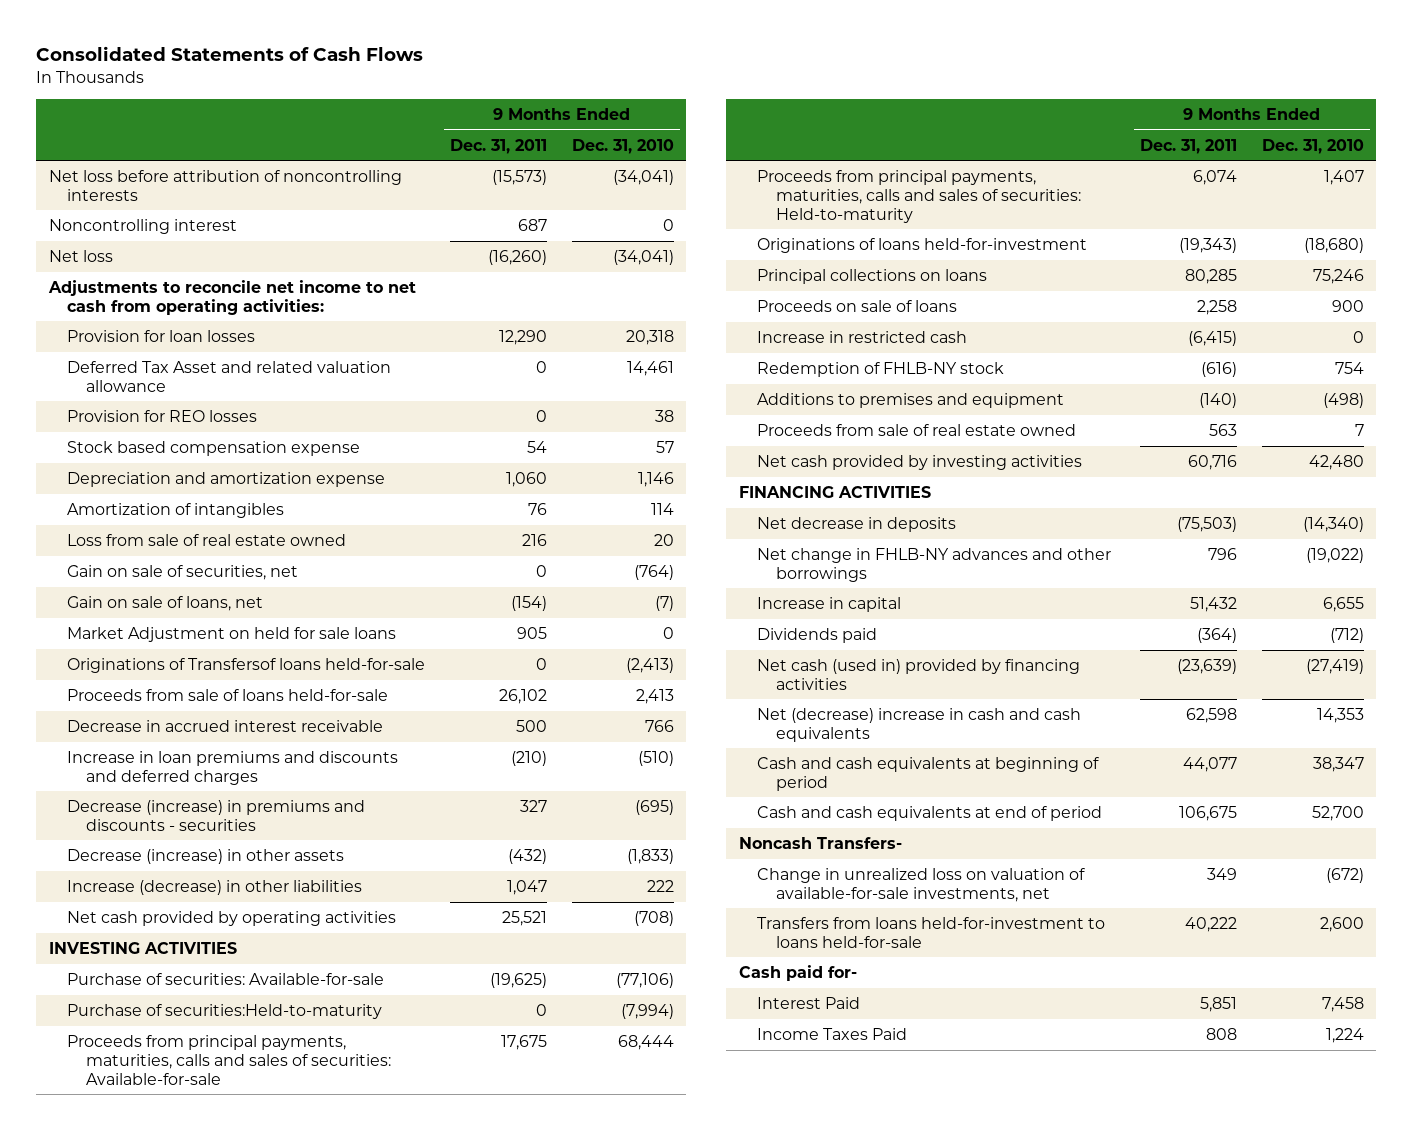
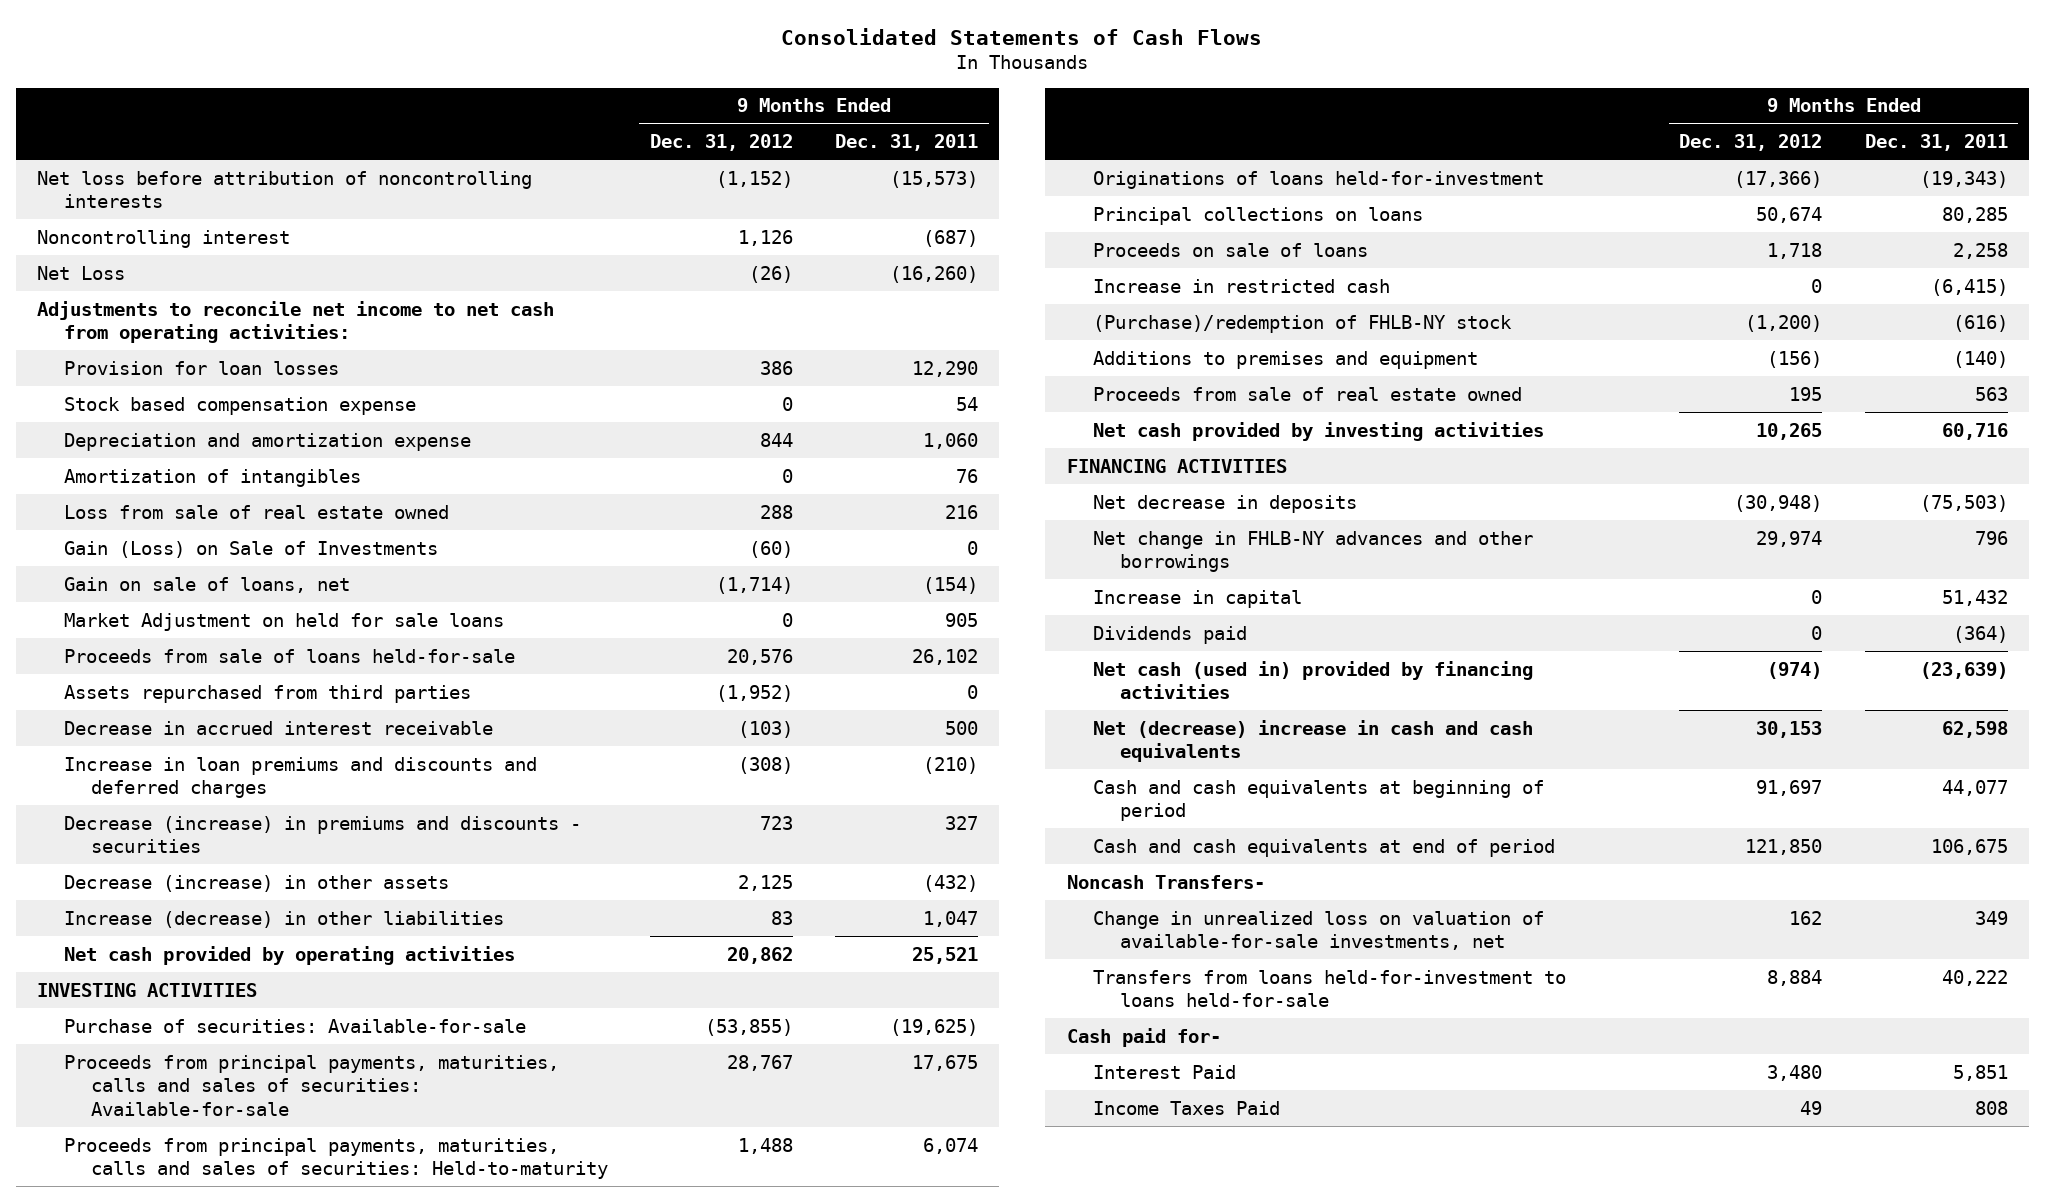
[571,138,674,154] Dec. 31, 2010 -> none
none -> [650,134,794,152] Dec. 31, 2012
[517,218,547,231] 687 -> [923,229,979,247] (687)
[48,249,113,262] Net loss -> [37,265,126,280] Net Loss
[67,360,392,392] Deferred Tax Asset and related valuation allowance -> none
[67,409,258,422] Provision for REO losses -> none
[67,564,299,580] Gain on sale of securities, net -> [63,540,438,558] Gain (Loss) on Sale of Investments
[67,657,426,673] Originations of Transfersof loans held-for-sale -> none
none -> [63,684,471,703] Assets repurchased from third parties
[67,1003,383,1019] Purchase of securities:Held-to-maturity -> none
[757,361,1005,377] Redemption of FHLB-NY stock -> [1093,314,1513,333] (Purchase)/redemption of FHLB-NY stock

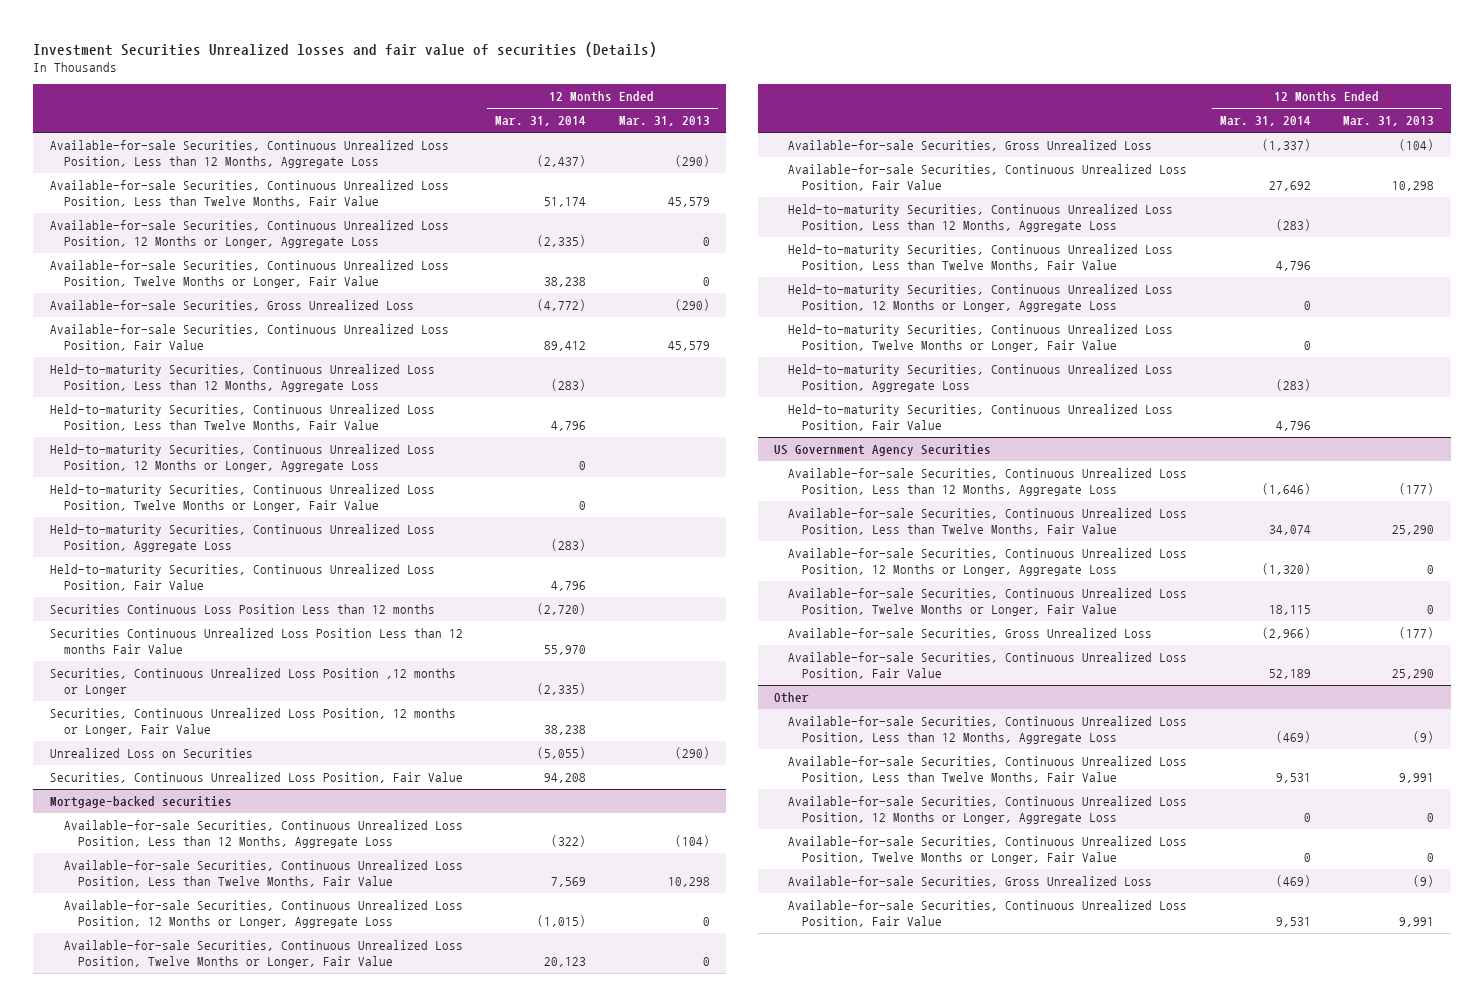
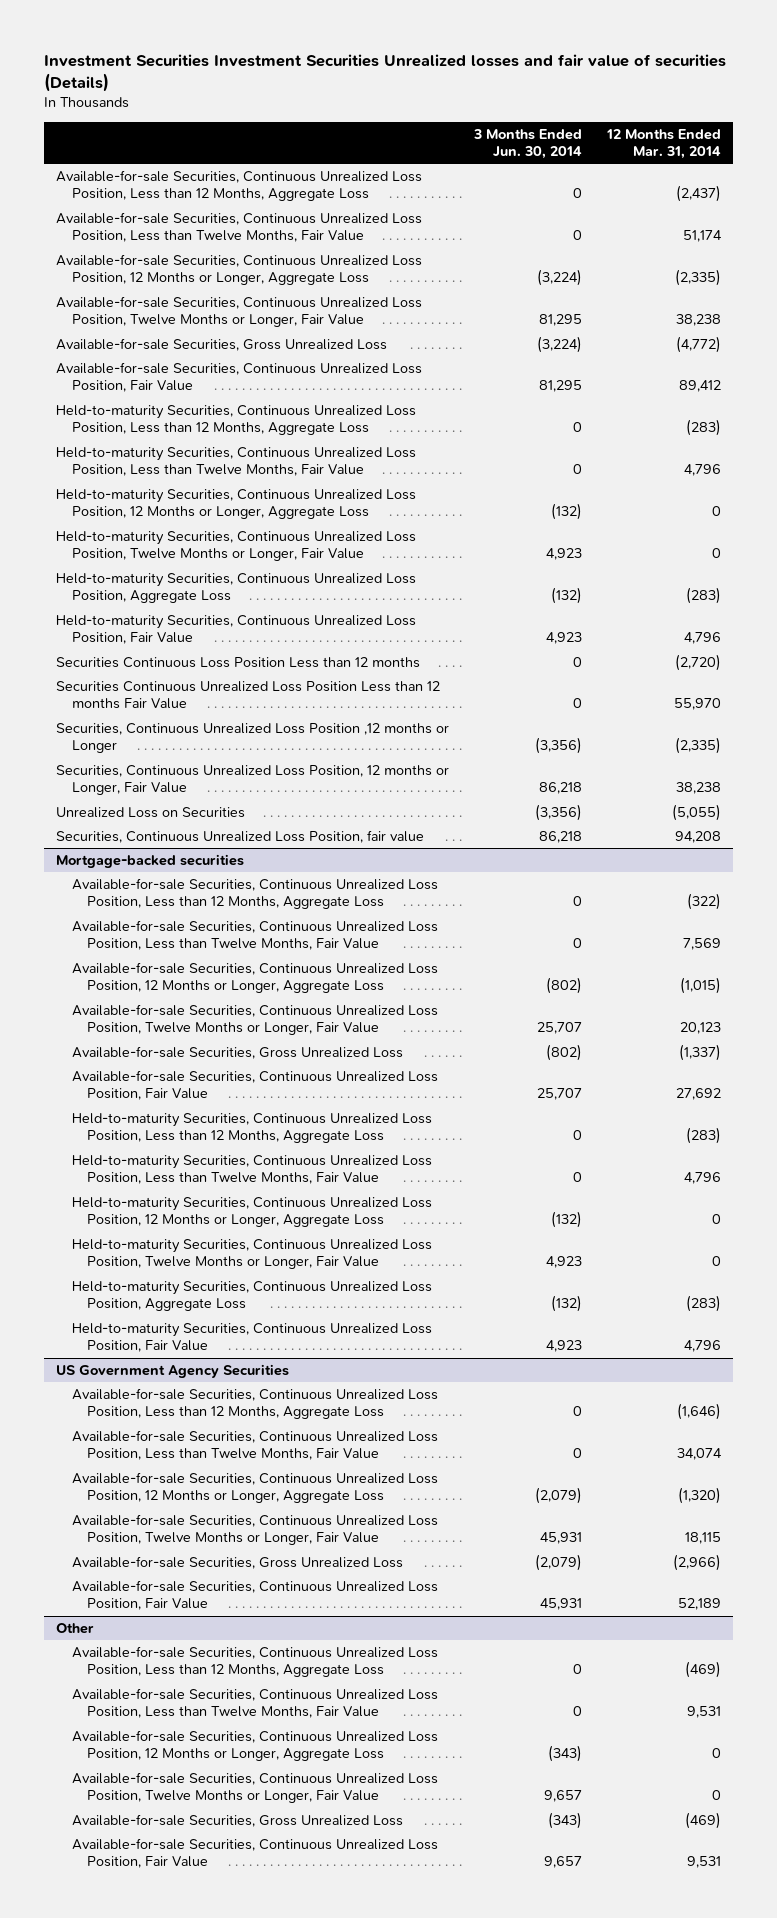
[33,41,658,57] Investment Securities Unrealized losses and fair value of securities (Details) -> [43,53,726,93] Investment Securities Investment Securities Unrealized losses and fair value of securities (Details)
[618,116,710,127] Mar. 31, 2013 -> none
none -> [472,128,582,160] 3 Months Ended Jun. 30, 2014
[49,772,463,784] Securities, Continuous Unrealized Loss Position, Fair Value -> [56,829,425,843] Securities, Continuous Unrealized Loss Position, fair value

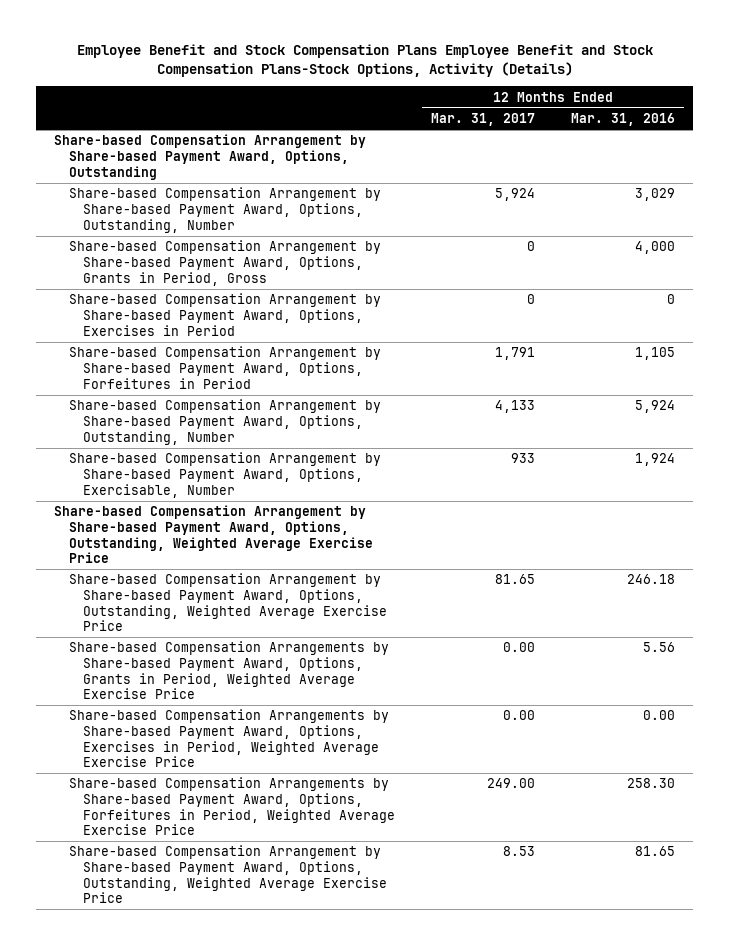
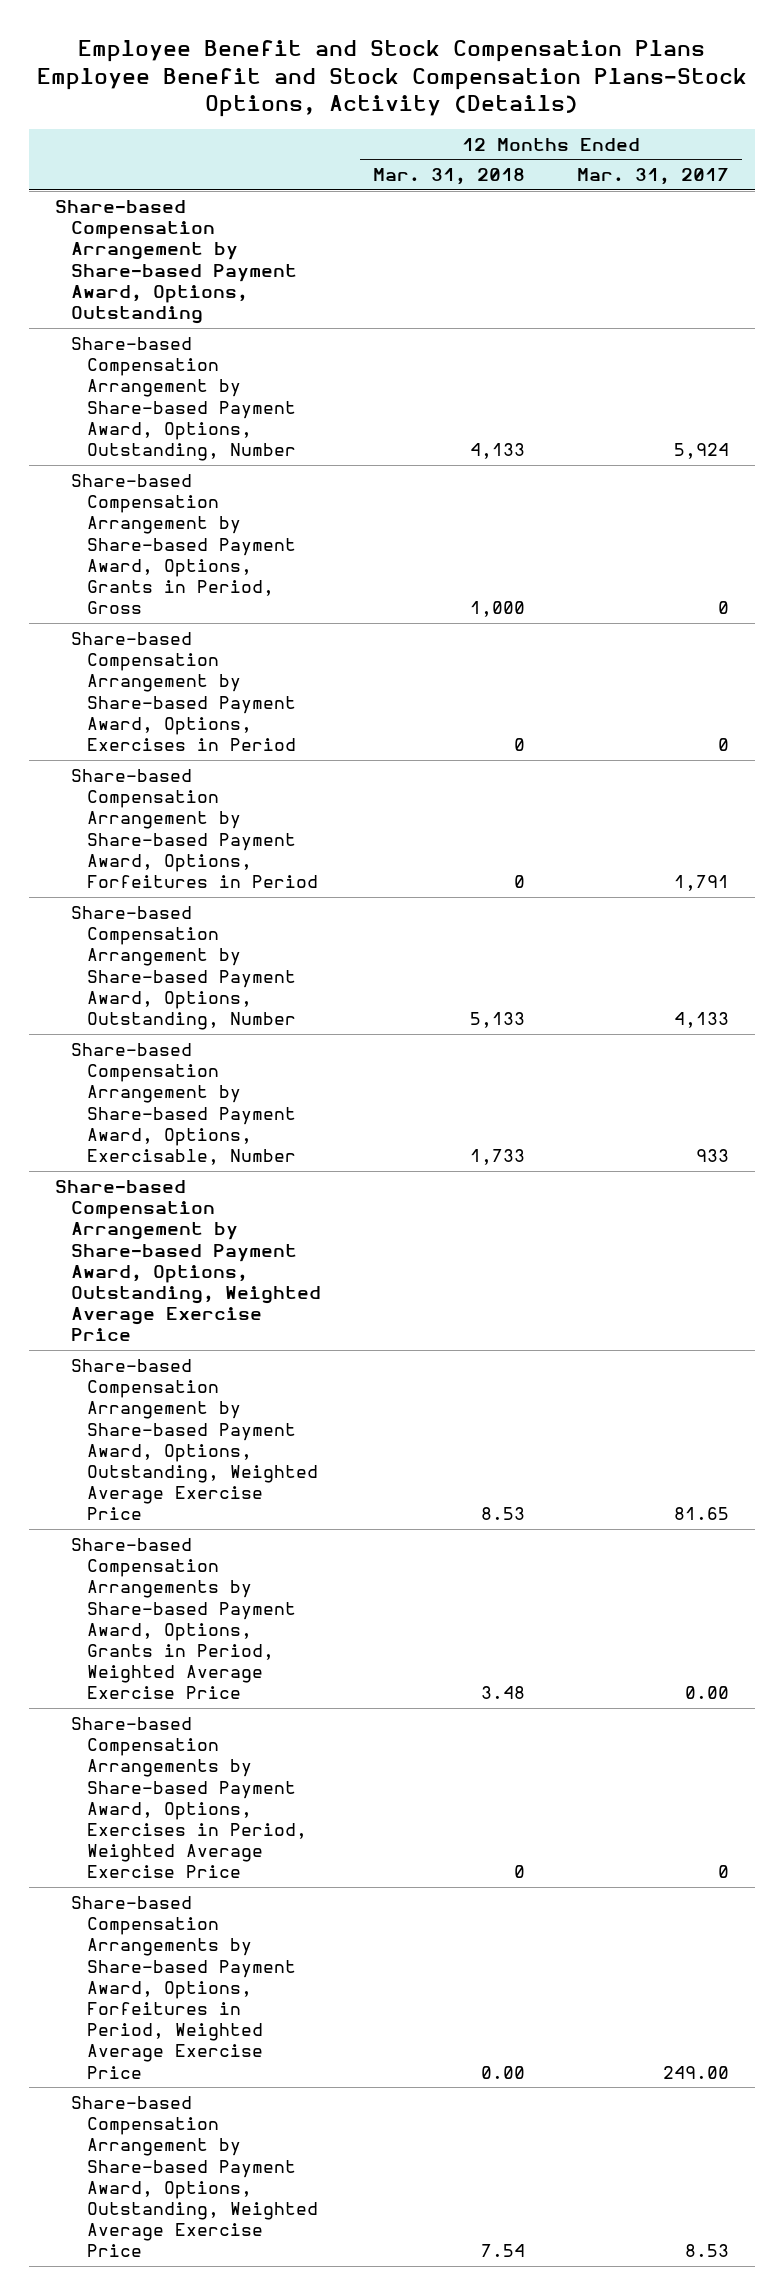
[571,113,676,127] Mar. 31, 2016 -> none
none -> [372,168,525,186] Mar. 31, 2018
[503,710,536,721] 0.00 -> [718,1865,730,1879] 0

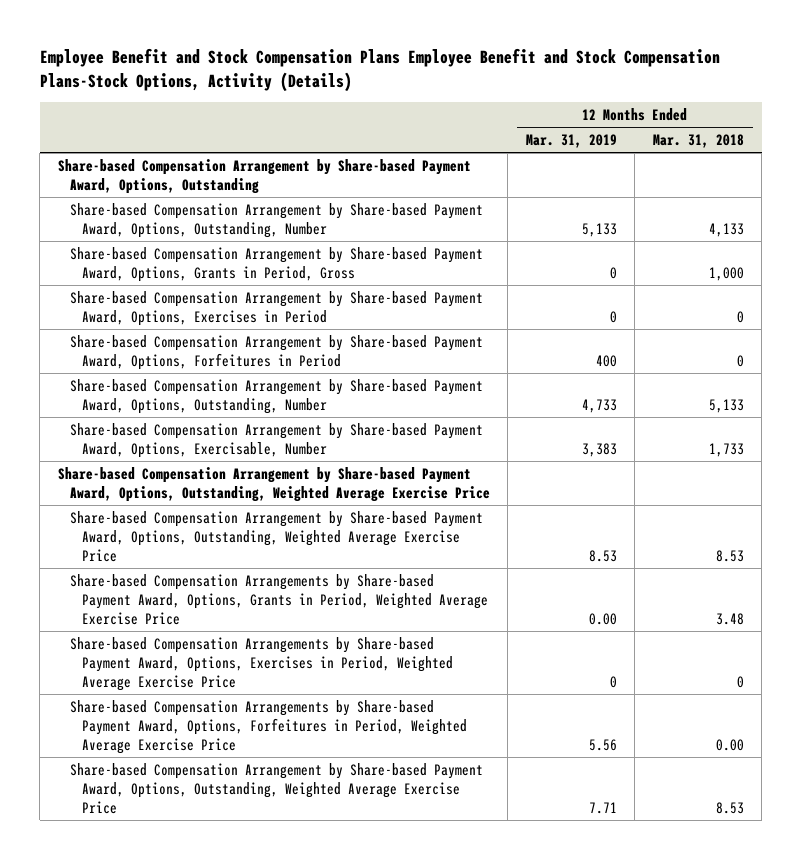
[577,168,730,186] Mar. 31, 2017 -> none
none -> [525,133,617,148] Mar. 31, 2019
[480,2244,525,2258] 7.54 -> [715,801,744,814] 8.53

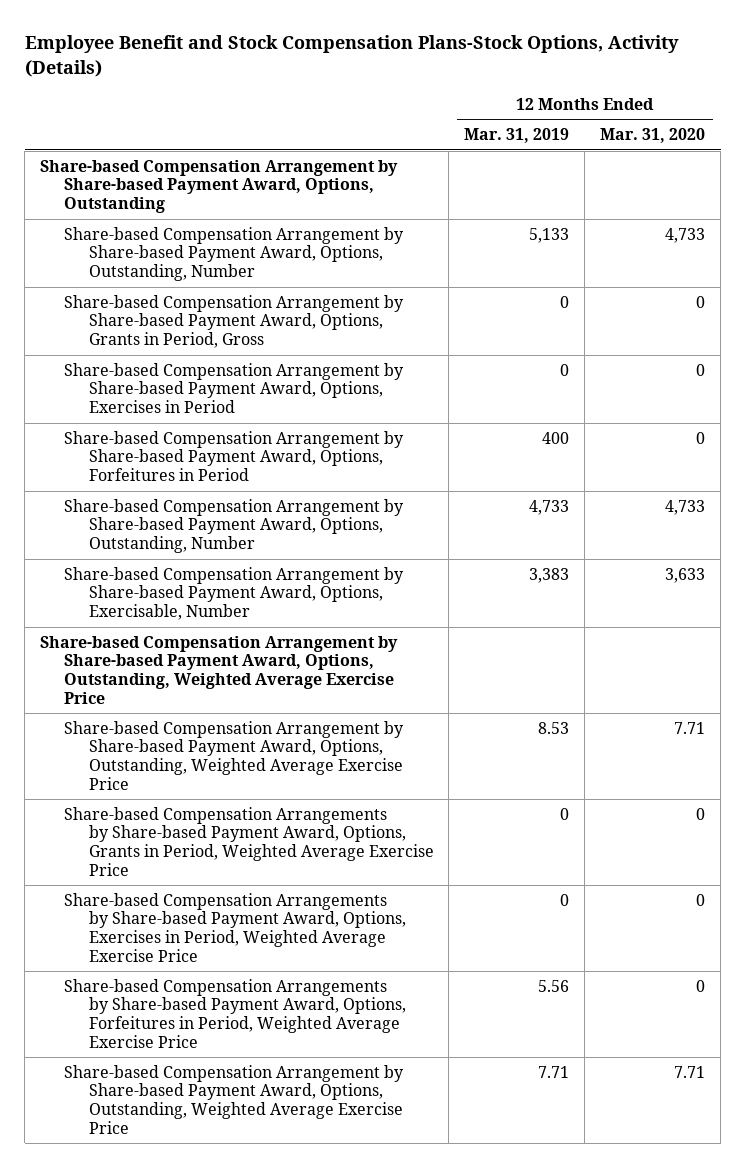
[39,48,720,92] Employee Benefit and Stock Compensation Plans Employee Benefit and Stock Compensation Plans-Stock Options, Activity (Details) -> [24,35,679,77] Employee Benefit and Stock Compensation Plans-Stock Options, Activity (Details)
[652,133,744,148] Mar. 31, 2018 -> none
none -> [600,128,706,144] Mar. 31, 2020
[588,612,617,625] 0.00 -> [560,807,570,820] 0

